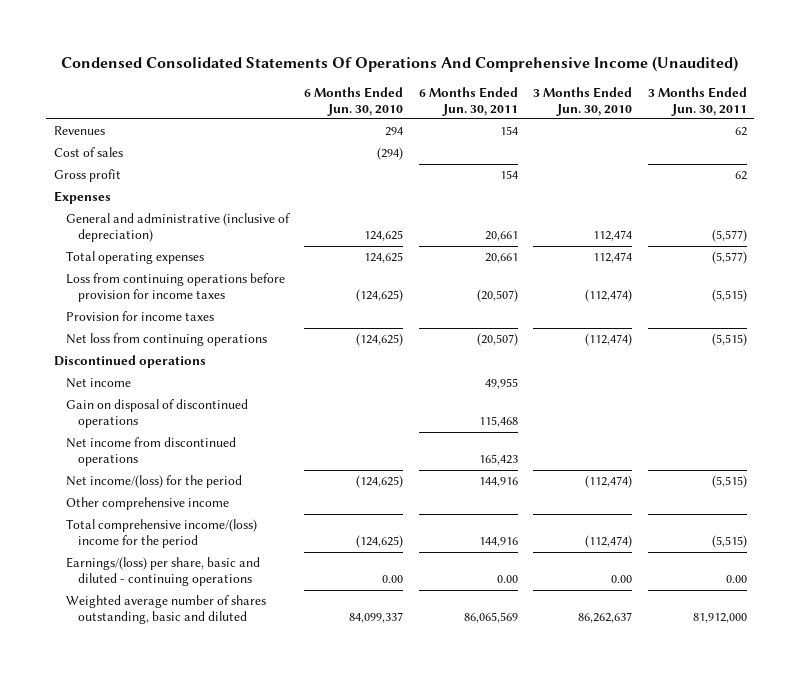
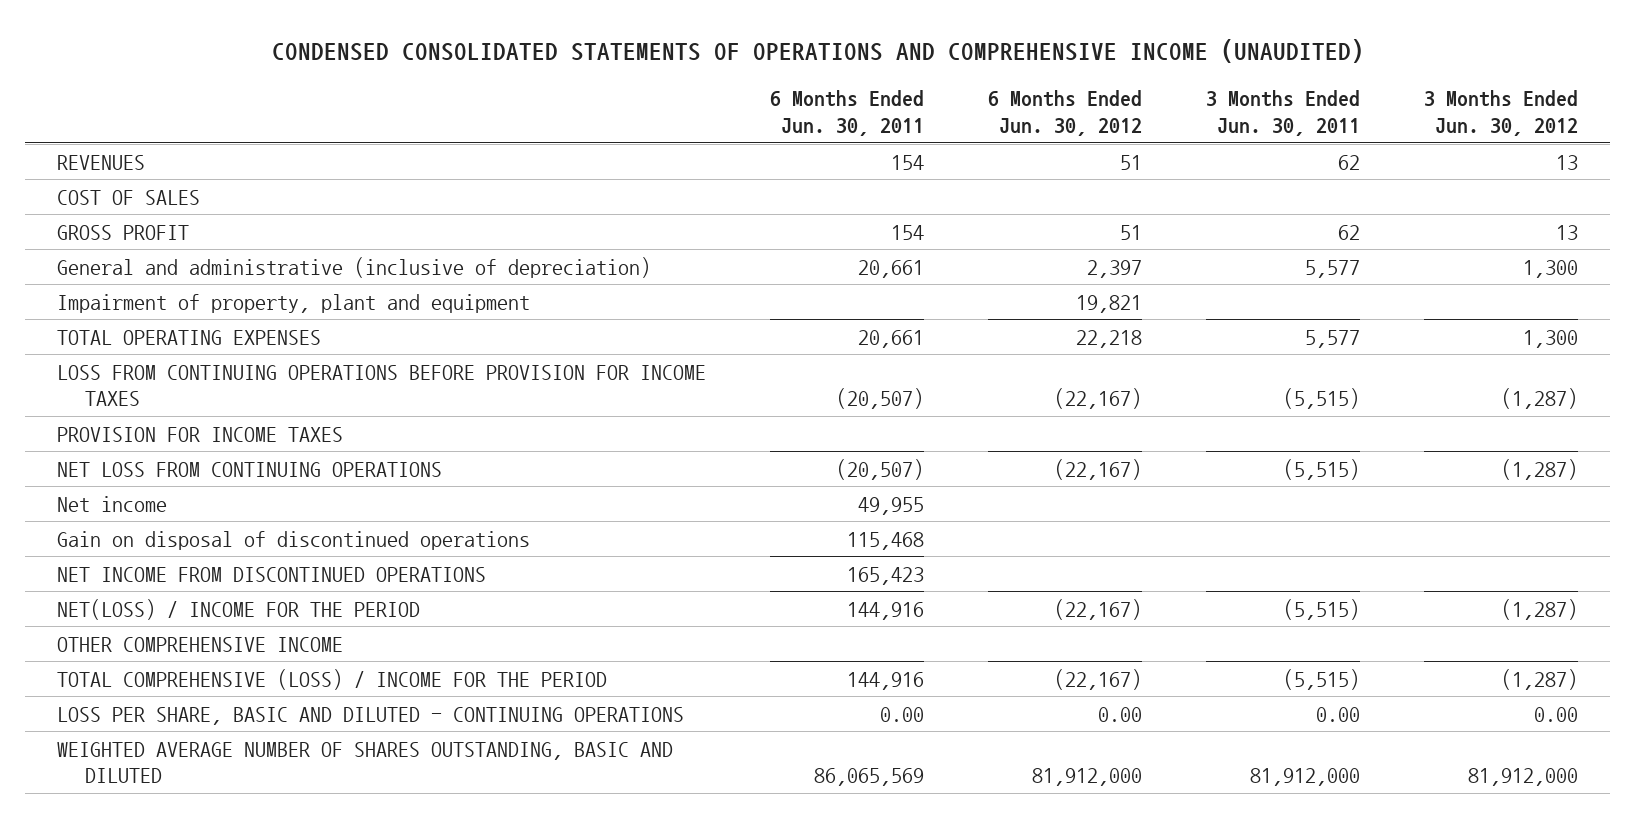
[61,55,739,72] Condensed Consolidated Statements Of Operations And Comprehensive Income (Unaudited) -> [271,38,1364,63] CONDENSED CONSOLIDATED STATEMENTS OF OPERATIONS AND COMPREHENSIVE INCOME (UNAUDITED)
[304,86,404,116] 6 Months Ended Jun. 30, 2010 -> none
[533,86,633,116] 3 Months Ended Jun. 30, 2010 -> none
none -> [988,89,1143,136] 6 Months Ended Jun. 30, 2012
none -> [1424,89,1579,136] 3 Months Ended Jun. 30, 2012
[53,191,111,205] Expenses -> none
[53,355,206,369] Discontinued operations -> none
[53,126,105,136] Revenues -> [57,154,146,170] REVENUES
[53,147,123,158] Cost of sales -> [57,189,201,205] COST OF SALES
[53,169,121,183] Gross profit -> [57,224,190,240] GROSS PROFIT
[711,229,747,243] (5,577) -> [1305,259,1361,278] 5,577
none -> [57,293,531,313] Impairment of property, plant and equipment
[66,251,205,265] Total operating expenses -> [57,329,322,345] TOTAL OPERATING EXPENSES
[711,251,747,265] (5,577) -> [1305,329,1361,348] 5,577
[66,273,286,303] Loss from continuing operations before provision for income taxes -> [57,364,707,407] LOSS FROM CONTINUING OPERATIONS BEFORE PROVISION FOR INCOME TAXES
[66,311,215,322] Provision for income taxes -> [57,426,344,442] PROVISION FOR INCOME TAXES
[66,333,268,347] Net loss from continuing operations -> [57,461,443,477] NET LOSS FROM CONTINUING OPERATIONS
[66,437,237,467] Net income from discontinued operations -> [57,566,487,582] NET INCOME FROM DISCONTINUED OPERATIONS
[66,475,243,489] Net income/(loss) for the period -> [57,598,421,620] NET(LOSS) / INCOME FOR THE PERIOD
[66,497,230,511] Other comprehensive income -> [57,636,344,652] OTHER COMPREHENSIVE INCOME
[66,519,258,549] Total comprehensive income/(loss) income for the period -> [57,668,608,690] TOTAL COMPREHENSIVE (LOSS) / INCOME FOR THE PERIOD
[66,557,261,587] Earnings/(loss) per share, basic and diluted - continuing operations -> [57,706,685,725] LOSS PER SHARE, BASIC AND DILUTED - CONTINUING OPERATIONS
[66,595,267,625] Weighted average number of shares outstanding, basic and diluted -> [57,741,674,784] WEIGHTED AVERAGE NUMBER OF SHARES OUTSTANDING, BASIC AND DILUTED

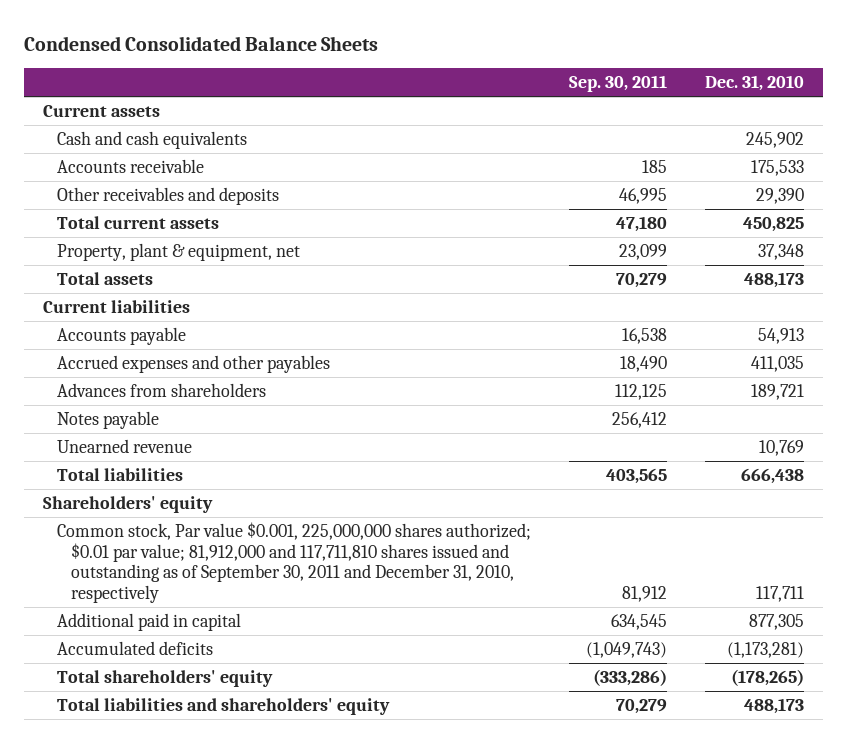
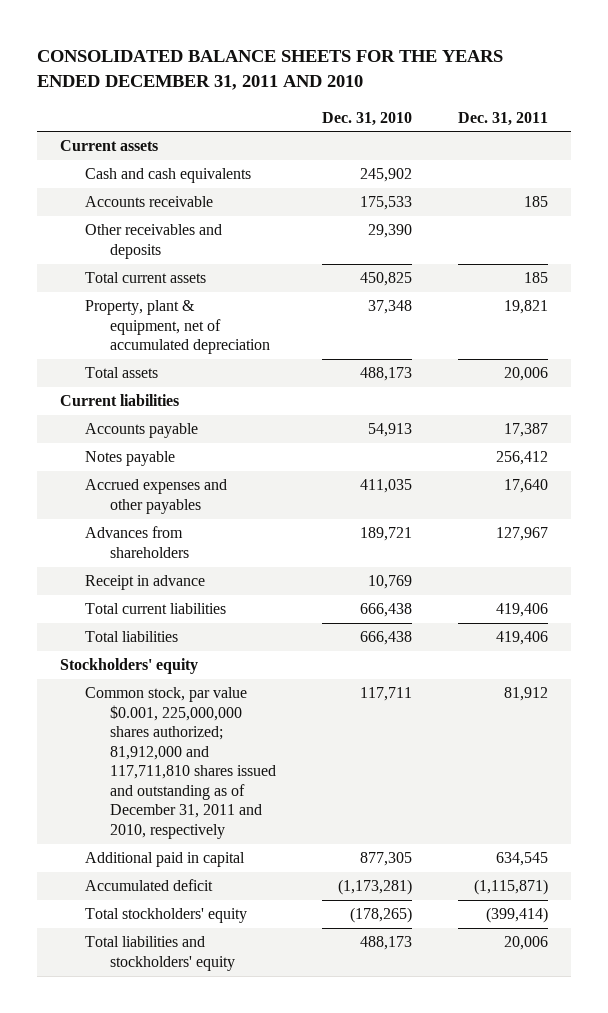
[23,35,378,51] Condensed Consolidated Balance Sheets -> [36,49,503,91] CONSOLIDATED BALANCE SHEETS FOR THE YEARS ENDED DECEMBER 31, 2011 AND 2010
[568,74,667,92] Sep. 30, 2011 -> none
none -> [457,111,548,126] Dec. 31, 2011
[56,242,300,261] Property, plant & equipment, net -> [85,300,271,355] Property, plant & equipment, net of accumulated depreciation
[56,410,159,429] Notes payable -> [85,451,176,467] Notes payable
[56,438,192,453] Unearned revenue -> [85,575,206,591] Receipt in advance
none -> [85,603,227,615] Total current liabilities
[42,495,213,513] Shareholders' equity -> [59,658,198,675] Stockholders' equity
[56,521,531,603] Common stock, Par value $0.001, 225,000,000 shares authorized; $0.01 par value; 81,912,000 and 117,711,810 shares issued and outstanding as of September 30, 2011 and December 31, 2010, respectively -> [85,687,277,839] Common stock, par value $0.001, 225,000,000 shares authorized; 81,912,000 and 117,711,810 shares issued and outstanding as of December 31, 2011 and 2010, respectively
[56,640,213,655] Accumulated deficits -> [85,879,214,892] Accumulated deficit
[56,669,273,687] Total shareholders' equity -> [85,908,248,924] Total stockholders' equity
[56,697,390,715] Total liabilities and shareholders' equity -> [85,936,236,971] Total liabilities and stockholders' equity

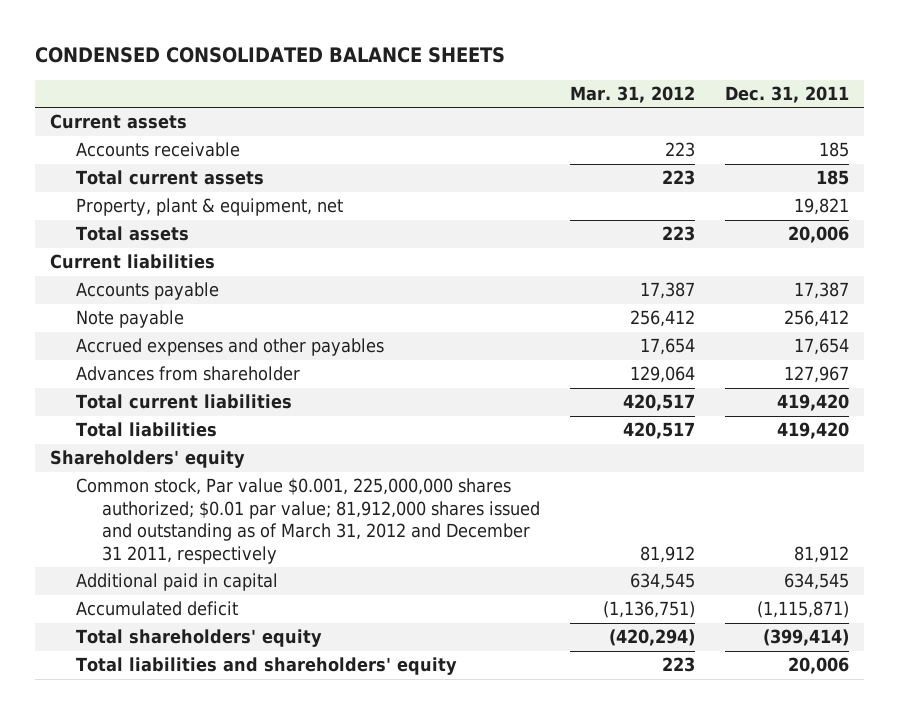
[36,49,503,91] CONSOLIDATED BALANCE SHEETS FOR THE YEARS ENDED DECEMBER 31, 2011 AND 2010 -> [34,47,505,64] CONDENSED CONSOLIDATED BALANCE SHEETS
[322,111,413,126] Dec. 31, 2010 -> none
none -> [569,86,695,104] Mar. 31, 2012
[85,168,252,184] Cash and cash equivalents -> none
[85,224,223,259] Other receivables and deposits -> none
[85,300,271,355] Property, plant & equipment, net of accumulated depreciation -> [75,198,343,217] Property, plant & equipment, net
[85,575,206,591] Receipt in advance -> none
[85,451,176,467] Notes payable -> [75,310,184,329] Note payable
[503,479,548,494] 17,640 -> [793,338,849,356] 17,654
[85,526,190,558] Advances from shareholders -> [75,366,300,382] Advances from shareholder
[495,603,548,618] 419,406 -> [776,394,849,412] 419,420
[495,631,548,646] 419,406 -> [776,422,849,440] 419,420
[59,658,198,675] Stockholders' equity -> [49,450,245,469] Shareholders' equity
[85,687,277,839] Common stock, par value $0.001, 225,000,000 shares authorized; 81,912,000 and 117,711,810 shares issued and outstanding as of December 31, 2011 and 2010, respectively -> [75,478,541,564] Common stock, Par value $0.001, 225,000,000 shares authorized; $0.01 par value; 81,912,000 shares issued and outstanding as of March 31, 2012 and December 31 2011, respectively
[85,908,248,924] Total stockholders' equity -> [75,629,322,648] Total shareholders' equity
[85,936,236,971] Total liabilities and stockholders' equity -> [75,657,457,676] Total liabilities and shareholders' equity

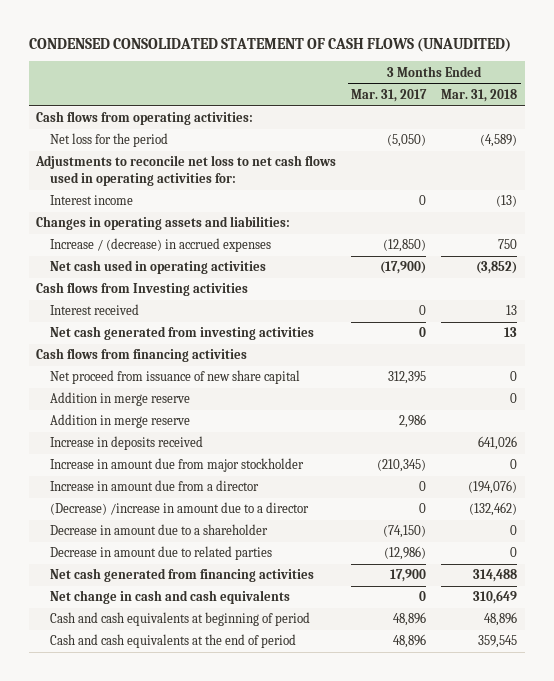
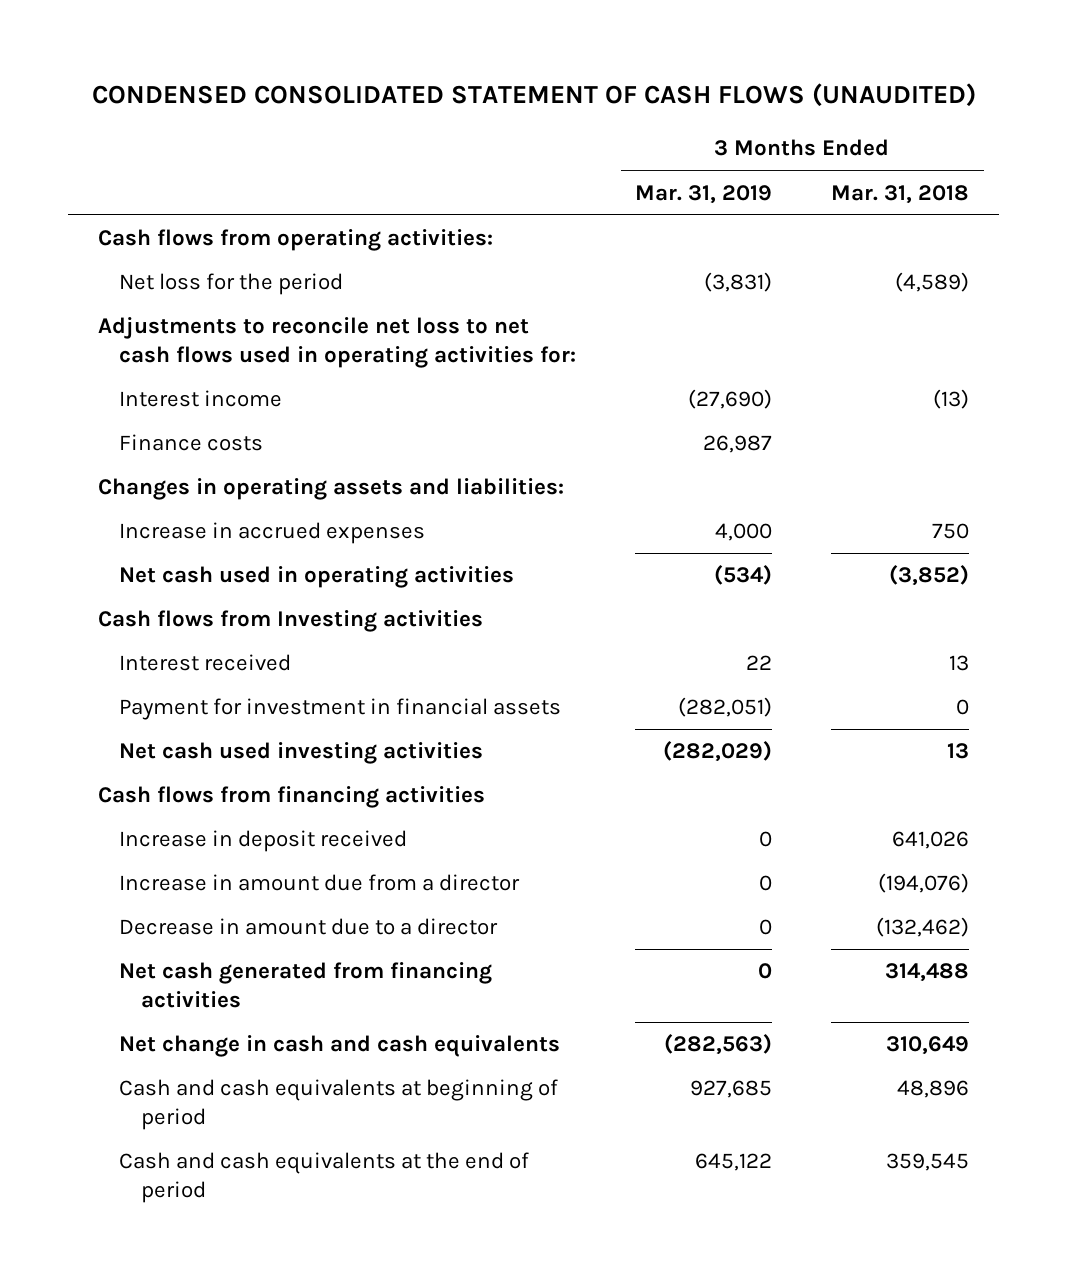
[351,88,428,102] Mar. 31, 2017 -> none
none -> [635,184,773,204] Mar. 31, 2019
none -> [119,434,264,452] Finance costs
[49,238,271,253] Increase / (decrease) in accrued expenses -> [119,522,426,545] Increase in accrued expenses
none -> [119,698,562,721] Payment for investment in financial assets
[49,326,314,341] Net cash generated from investing activities -> [119,742,484,765] Net cash used investing activities
[49,370,300,385] Net proceed from issuance of new share capital -> none
[49,392,190,407] Addition in merge reserve -> none
[49,414,190,429] Addition in merge reserve -> none
[49,458,304,473] Increase in amount due from major stockholder -> none
[49,436,203,451] Increase in deposits received -> [119,830,408,853] Increase in deposit received
[49,524,268,536] Decrease in amount due to a shareholder -> none
[49,546,272,561] Decrease in amount due to related parties -> none
[49,502,309,516] (Decrease) /increase in amount due to a director -> [119,918,499,936] Decrease in amount due to a director

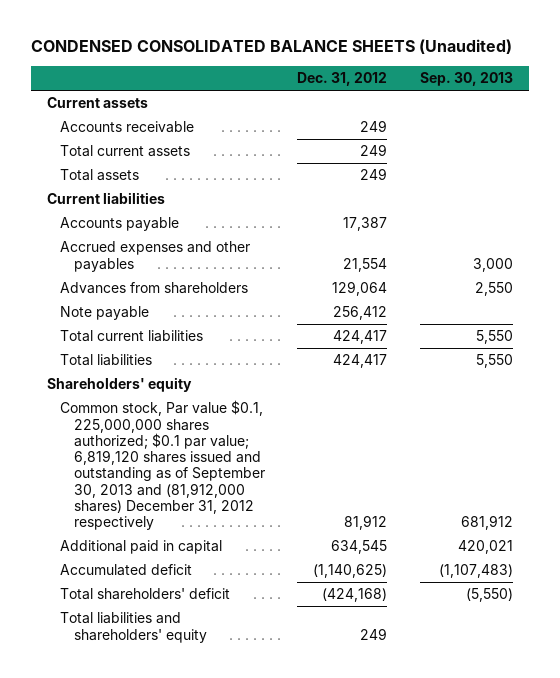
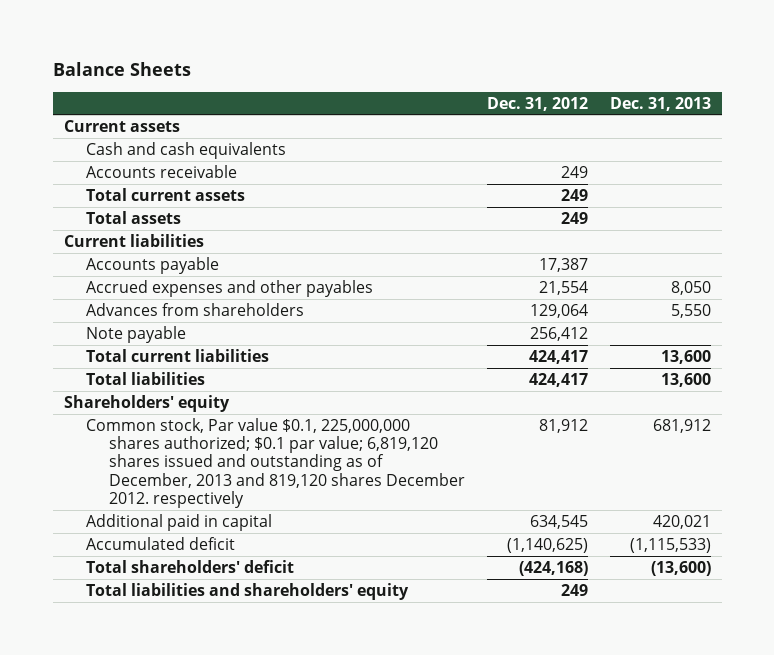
[30,39,512,55] CONDENSED CONSOLIDATED BALANCE SHEETS (Unaudited) -> [52,62,191,77] Balance Sheets
[420,72,514,87] Sep. 30, 2013 -> none
none -> [609,96,711,111] Dec. 31, 2013
none -> [86,141,287,159] Cash and cash equivalents
[60,400,265,531] Common stock, Par value $0.1, 225,000,000 shares authorized; $0.1 par value; 6,819,120 shares issued and outstanding as of September 30, 2013 and (81,912,000 shares) December 31, 2012 respectively -> [86,417,465,508] Common stock, Par value $0.1, 225,000,000 shares authorized; $0.1 par value; 6,819,120 shares issued and outstanding as of December, 2013 and 819,120 shares December 2012. respectively

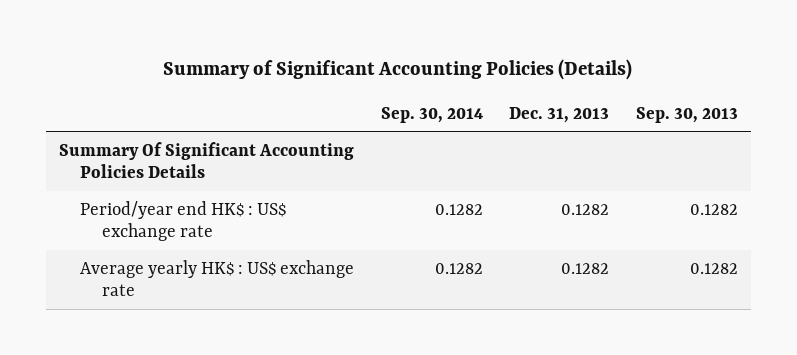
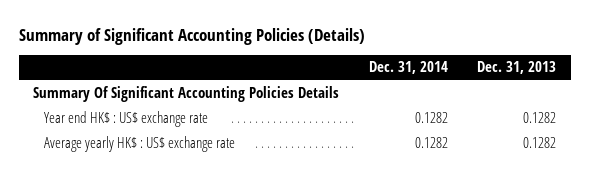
[380,106,483,123] Sep. 30, 2014 -> none
[636,106,739,123] Sep. 30, 2013 -> none
none -> [368,61,448,75] Dec. 31, 2014
[80,200,287,242] Period/year end HK$ : US$ exchange rate -> [44,111,209,128] Year end HK$ : US$ exchange rate

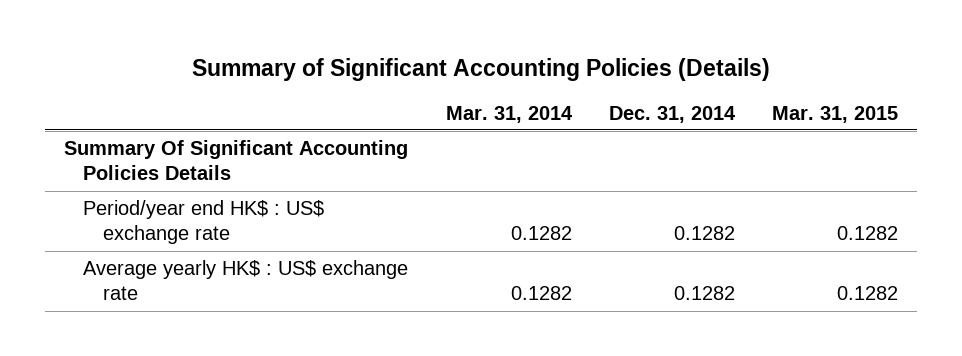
[476,61,556,75] Dec. 31, 2013 -> none
none -> [445,105,573,123] Mar. 31, 2014
none -> [772,105,899,123] Mar. 31, 2015
[44,111,209,128] Year end HK$ : US$ exchange rate -> [83,199,325,245] Period/year end HK$ : US$ exchange rate

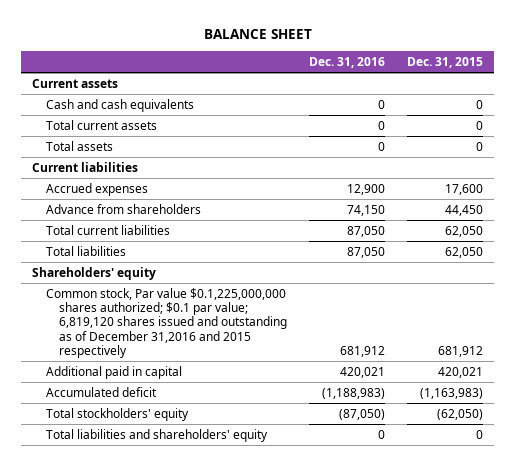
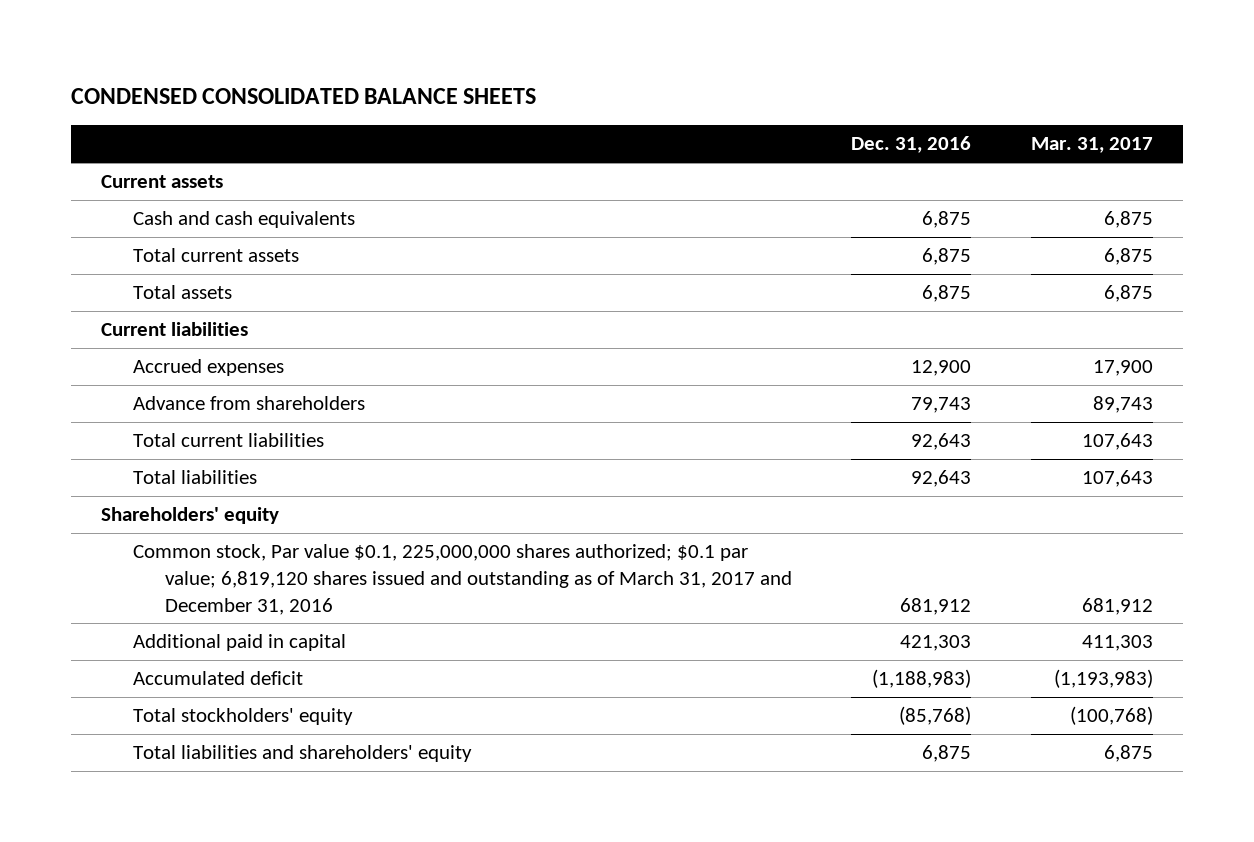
[203,29,312,40] BALANCE SHEET -> [71,88,537,105] CONDENSED CONSOLIDATED BALANCE SHEETS
[406,57,483,69] Dec. 31, 2015 -> none
none -> [1031,137,1154,154] Mar. 31, 2017
[377,99,385,109] 0 -> [922,211,972,229] 6,875
[377,120,385,130] 0 -> [922,248,972,266] 6,875
[377,141,385,151] 0 -> [922,285,972,303] 6,875
[346,204,385,216] 74,150 -> [911,397,972,414] 79,743
[346,225,385,237] 87,050 -> [911,433,972,451] 92,643
[346,246,385,258] 87,050 -> [911,470,972,488] 92,643
[45,287,287,358] Common stock, Par value $0.1,225,000,000 shares authorized; $0.1 par value; 6,819,120 shares issued and outstanding as of December 31,2016 and 2015 respectively -> [132,544,792,615] Common stock, Par value $0.1, 225,000,000 shares authorized; $0.1 par value; 6,819,120 shares issued and outstanding as of March 31, 2017 and December 31, 2016
[339,366,385,378] 420,021 -> [900,635,972,652] 421,303
[338,408,385,420] (87,050) -> [899,706,972,726] (85,768)
[377,429,385,439] 0 -> [922,745,972,763] 6,875

